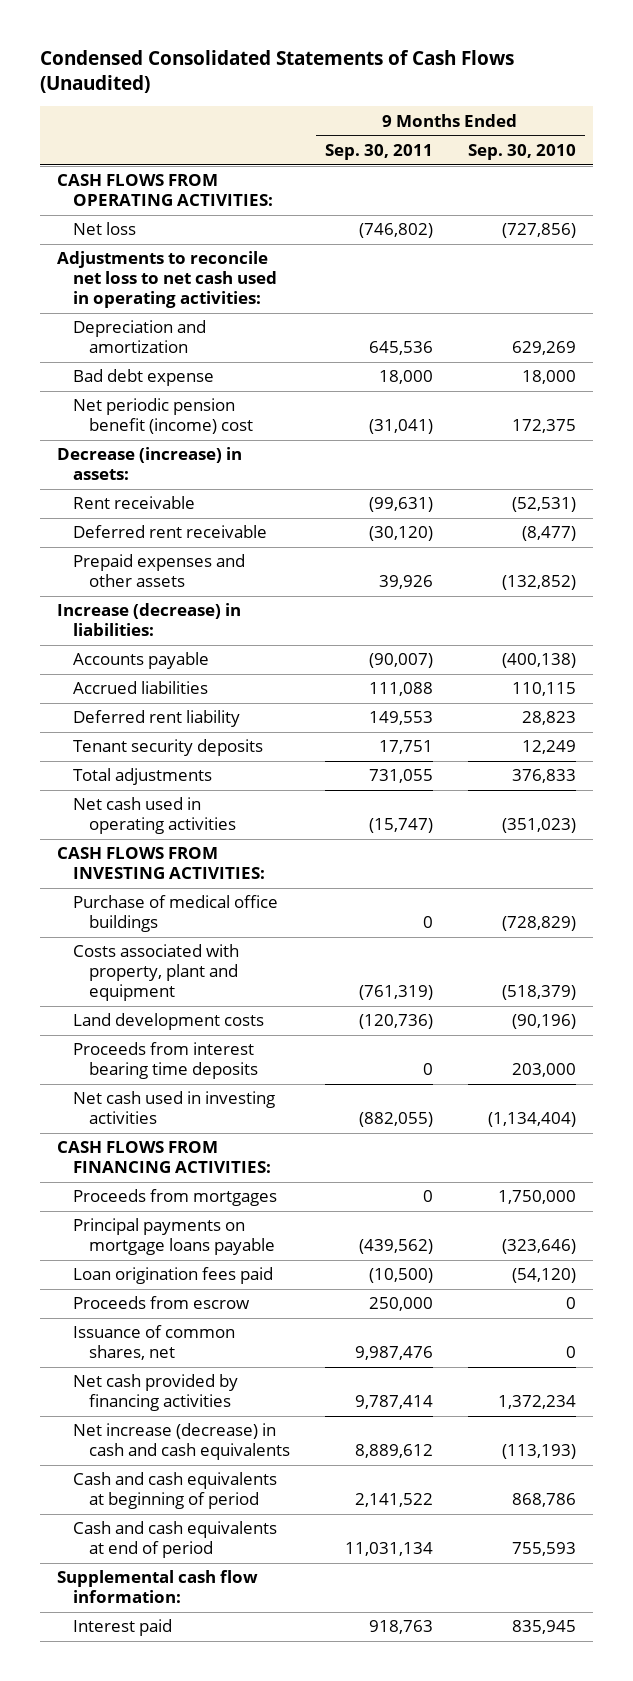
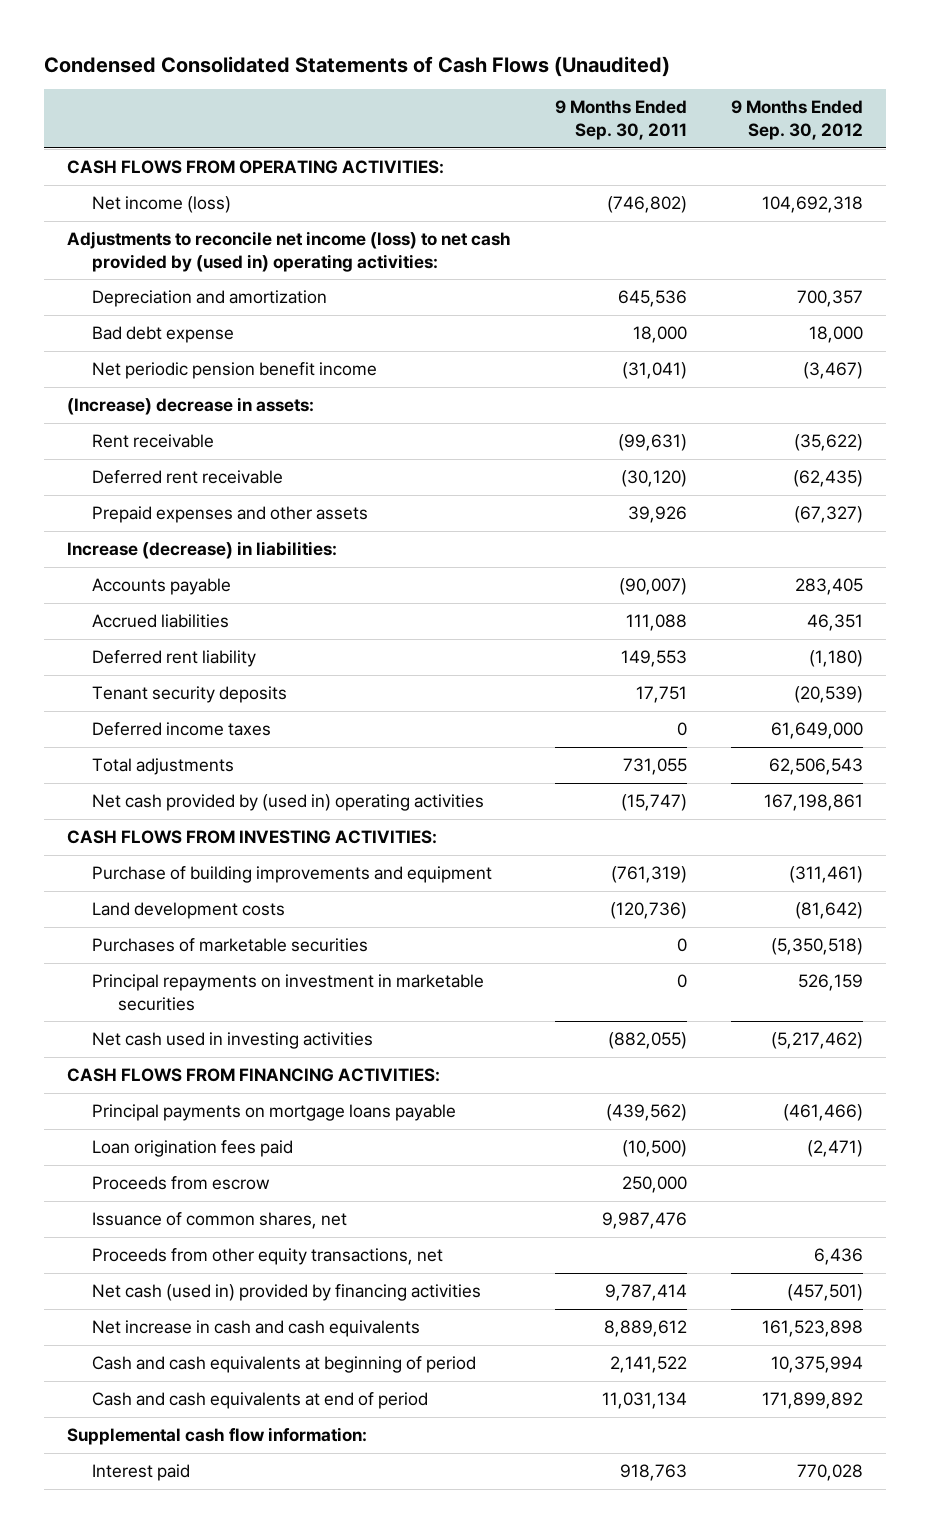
[467,143,576,160] Sep. 30, 2010 -> none
none -> [731,100,864,141] 9 Months Ended Sep. 30, 2012
[72,222,136,236] Net loss -> [92,196,232,214] Net income (loss)
[57,251,277,309] Adjustments to reconcile net loss to net cash used in operating activities: -> [66,231,511,272] Adjustments to reconcile net income (loss) to net cash provided by (used in) operating activities:
[72,398,253,435] Net periodic pension benefit (income) cost -> [92,362,378,380] Net periodic pension benefit income
[57,447,243,481] Decrease (increase) in assets: -> [66,397,314,416] (Increase) decrease in assets:
none -> [92,722,272,737] Deferred income taxes
[72,797,236,835] Net cash used in operating activities -> [92,794,485,812] Net cash provided by (used in) operating activities
[72,895,278,933] Purchase of medical office buildings -> none
[72,944,239,1002] Costs associated with property, plant and equipment -> [92,866,493,884] Purchase of building improvements and equipment
[72,1042,258,1080] Proceeds from interest bearing time deposits -> none
none -> [92,938,369,953] Purchases of marketable securities
none -> [92,974,485,1011] Principal repayments on investment in marketable securities
[72,1189,277,1207] Proceeds from mortgages -> none
none -> [92,1248,444,1266] Proceeds from other equity transactions, net
[72,1374,238,1412] Net cash provided by financing activities -> [92,1284,482,1302] Net cash (used in) provided by financing activities
[72,1423,290,1461] Net increase (decrease) in cash and cash equivalents -> [92,1320,421,1338] Net increase in cash and cash equivalents

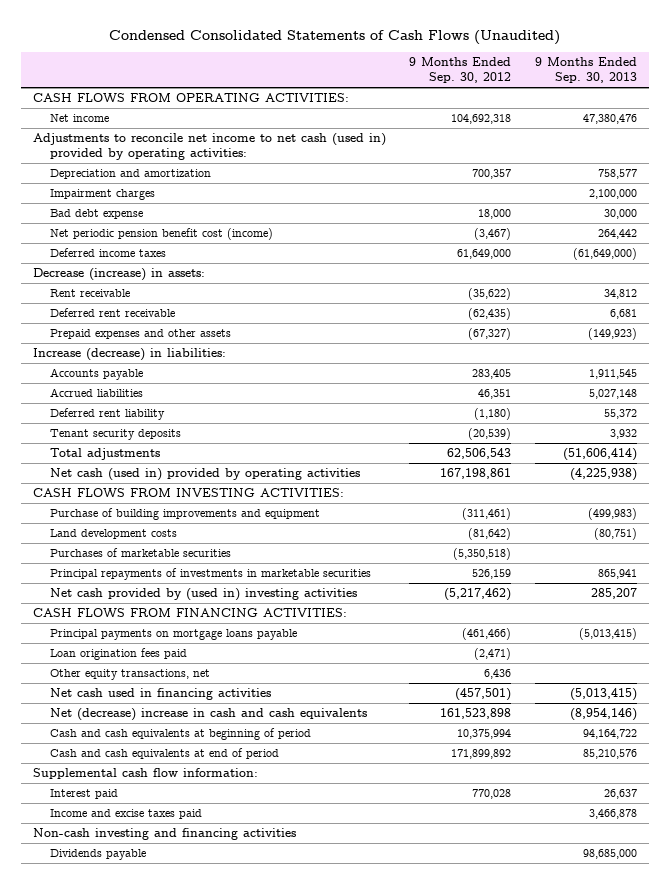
[554,100,687,141] 9 Months Ended Sep. 30, 2011 -> none
none -> [535,57,638,84] 9 Months Ended Sep. 30, 2013
[92,196,232,214] Net income (loss) -> [50,114,110,123] Net income
[66,231,511,272] Adjustments to reconcile net income (loss) to net cash provided by (used in) operating activities: -> [32,133,386,161] Adjustments to reconcile net income to net cash (used in) provided by operating activities:
none -> [50,189,156,201] Impairment charges
[92,362,378,380] Net periodic pension benefit income -> [50,228,274,241] Net periodic pension benefit cost (income)
[92,722,272,737] Deferred income taxes -> [50,248,167,258] Deferred income taxes
[66,397,314,416] (Increase) decrease in assets: -> [32,268,205,282] Decrease (increase) in assets:
[92,794,485,812] Net cash provided by (used in) operating activities -> [50,468,361,482] Net cash (used in) provided by operating activities
[92,974,485,1011] Principal repayments on investment in marketable securities -> [50,568,372,581] Principal repayments of investments in marketable securities
[92,1032,374,1050] Net cash used in investing activities -> [50,588,358,602] Net cash provided by (used in) investing activities
[92,1176,271,1191] Proceeds from escrow -> none
[92,1212,348,1230] Issuance of common shares, net -> none
[92,1248,444,1266] Proceeds from other equity transactions, net -> [50,669,211,681] Other equity transactions, net
[92,1284,482,1302] Net cash (used in) provided by financing activities -> [50,688,272,701] Net cash used in financing activities
[92,1320,421,1338] Net increase in cash and cash equivalents -> [50,708,368,722] Net (decrease) increase in cash and cash equivalents
none -> [50,809,203,820] Income and excise taxes paid
none -> [32,828,296,841] Non-cash investing and financing activities
none -> [50,849,147,861] Dividends payable

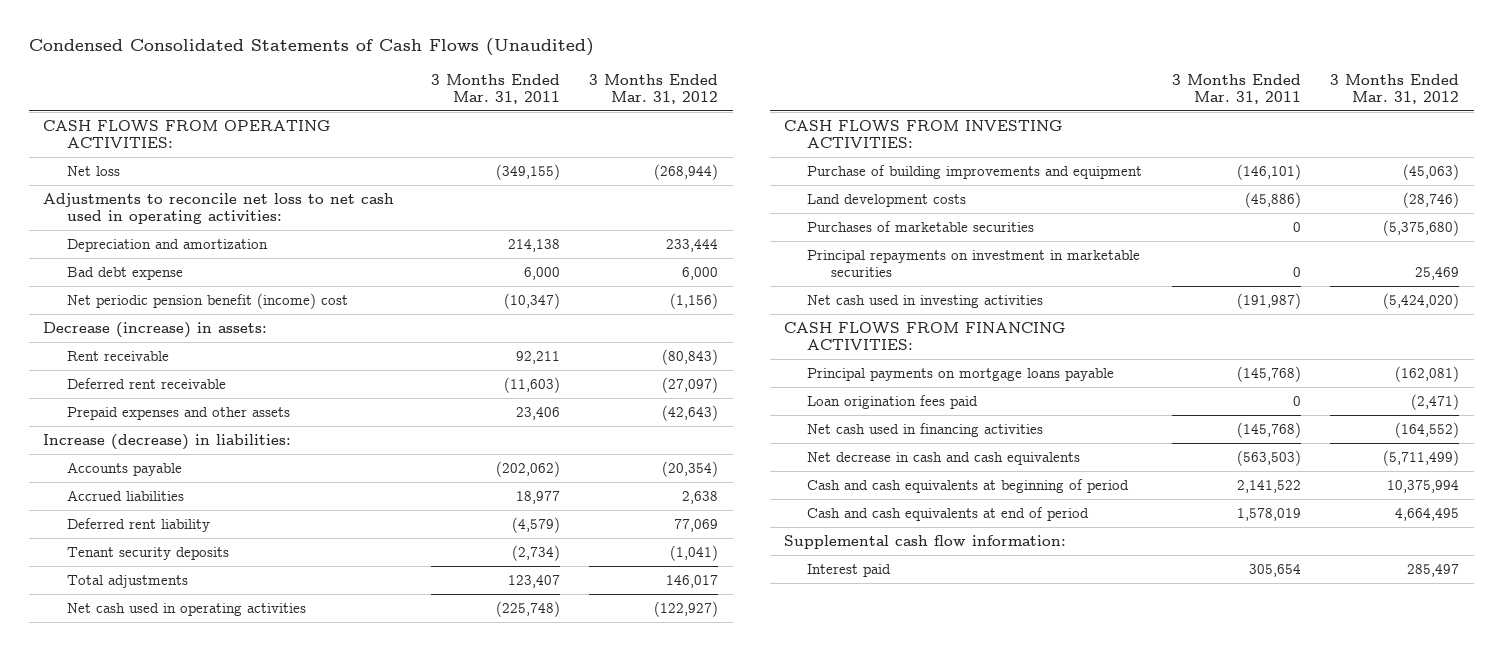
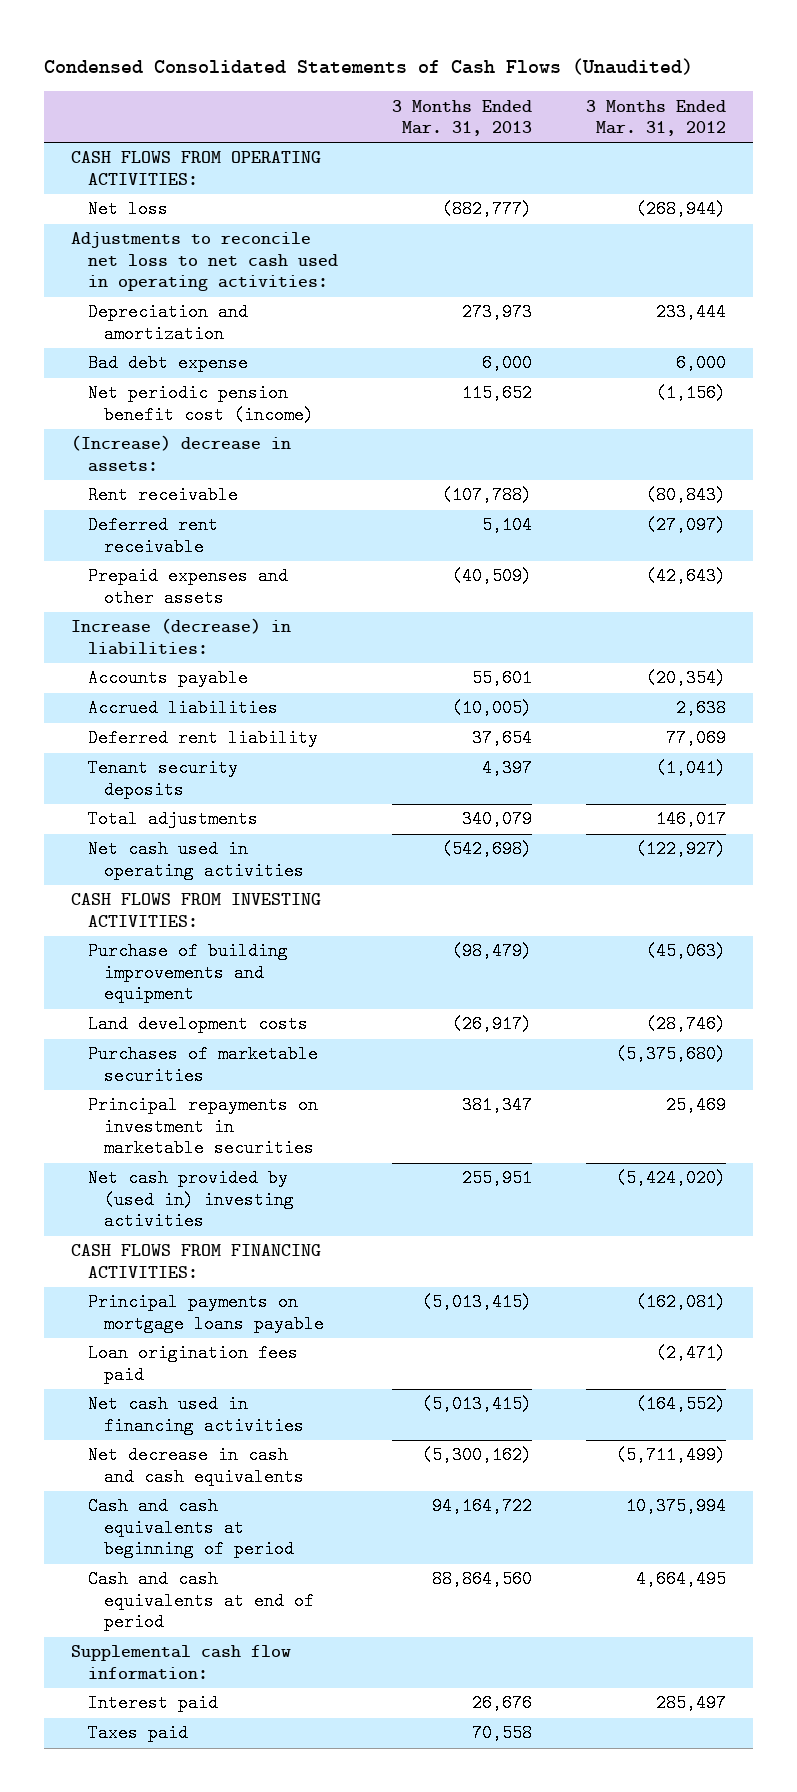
[431,73,561,104] 3 Months Ended Mar. 31, 2011 -> none
none -> [391,99,532,137] 3 Months Ended Mar. 31, 2013
[66,292,348,309] Net periodic pension benefit (income) cost -> [87,384,315,424] Net periodic pension benefit cost (income)
[43,321,268,338] Decrease (increase) in assets: -> [71,435,292,472] (Increase) decrease in assets:
[807,294,1044,308] Net cash used in investing activities -> [87,1169,295,1231] Net cash provided by (used in) investing activities
none -> [87,1724,188,1743] Taxes paid

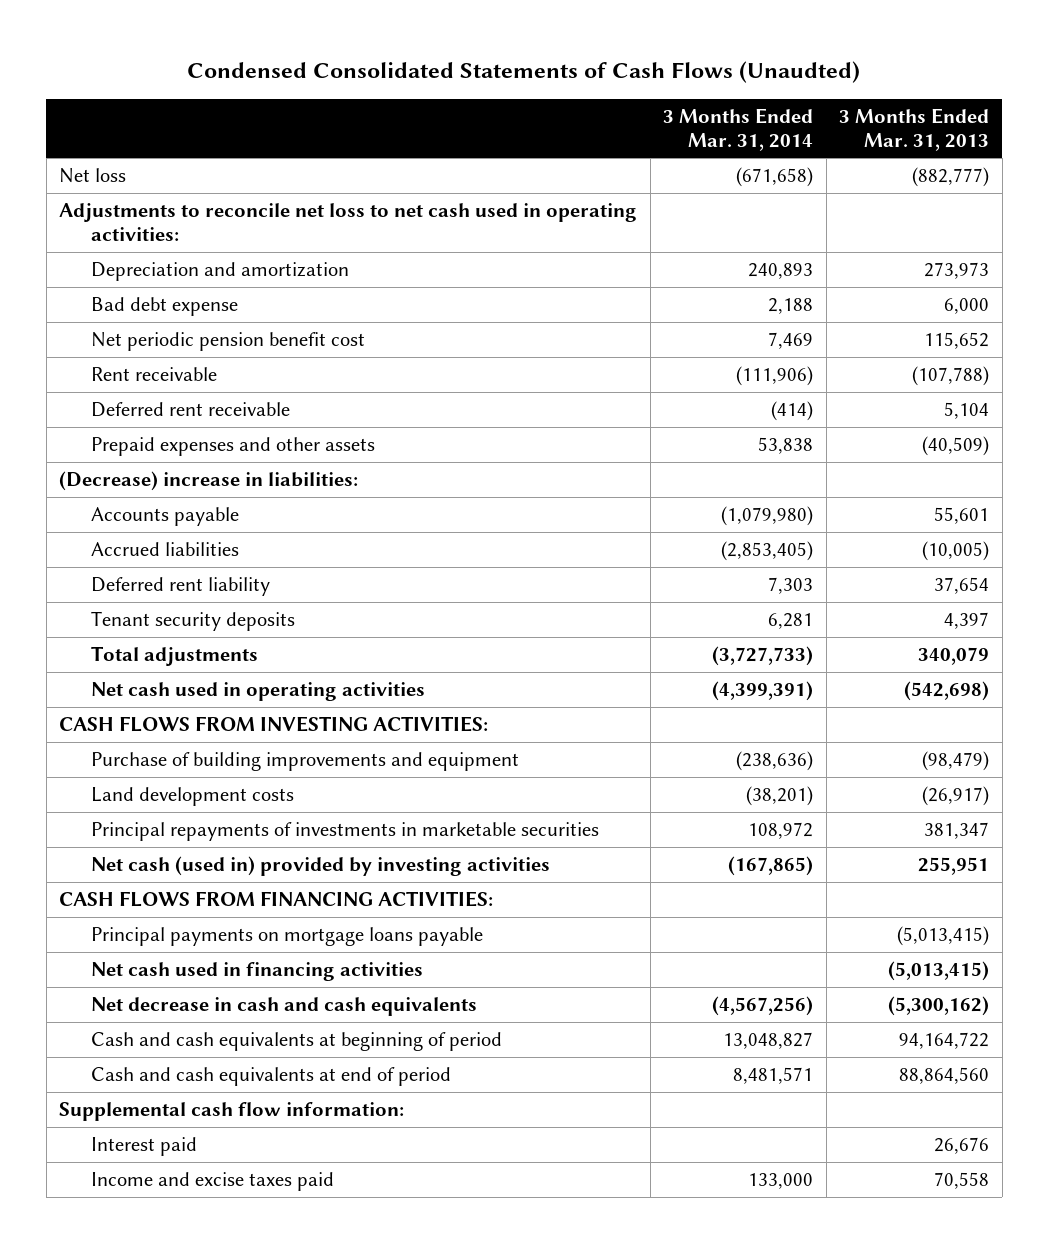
[44,57,694,75] Condensed Consolidated Statements of Cash Flows (Unaudited) -> [187,61,861,84] Condensed Consolidated Statements of Cash Flows (Unaudted)
[585,99,726,137] 3 Months Ended Mar. 31, 2012 -> none
none -> [663,107,814,151] 3 Months Ended Mar. 31, 2014
[71,151,322,185] CASH FLOWS FROM OPERATING ACTIVITIES: -> none
[71,435,292,472] (Increase) decrease in assets: -> none
[87,384,315,424] Net periodic pension benefit cost (income) -> [91,331,366,351] Net periodic pension benefit cost
[71,618,292,655] Increase (decrease) in liabilities: -> [59,470,359,491] (Decrease) increase in liabilities:
[87,1045,318,1085] Purchases of marketable securities -> none
[87,1096,318,1158] Principal repayments on investment in marketable securities -> [91,821,600,841] Principal repayments of investments in marketable securities
[87,1169,295,1231] Net cash provided by (used in) investing activities -> [91,855,551,876] Net cash (used in) provided by investing activities
[87,1344,298,1384] Loan origination fees paid -> none
[87,1724,188,1743] Taxes paid -> [91,1171,335,1191] Income and excise taxes paid

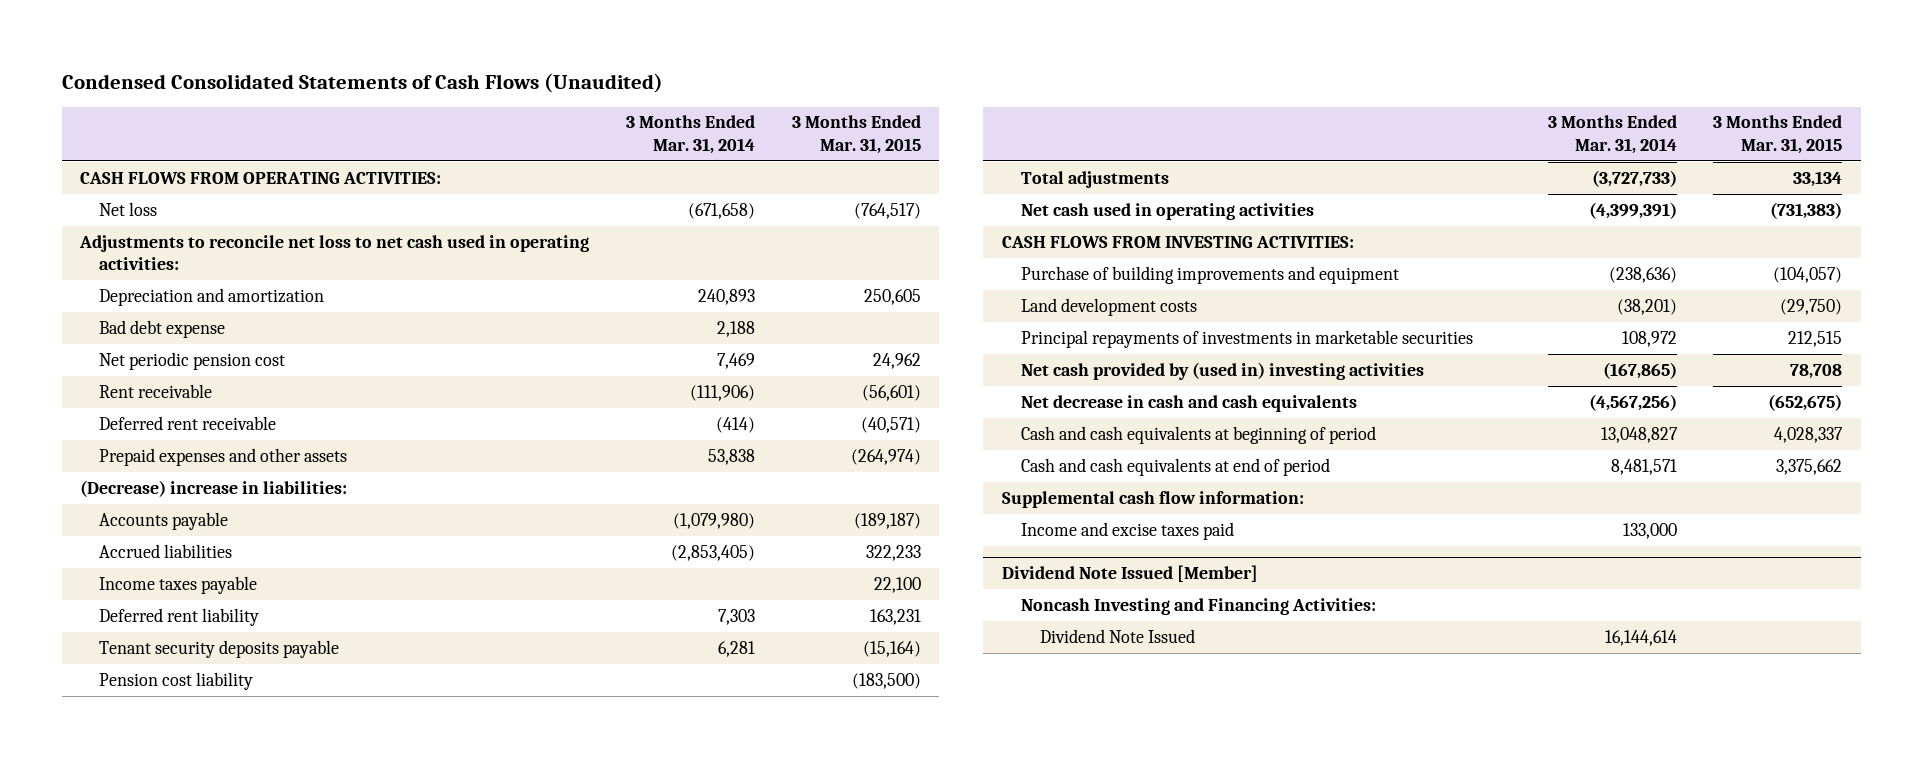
[187,61,861,84] Condensed Consolidated Statements of Cash Flows (Unaudted) -> [61,73,663,94] Condensed Consolidated Statements of Cash Flows (Unaudited)
[839,107,990,151] 3 Months Ended Mar. 31, 2013 -> none
none -> [791,115,921,154] 3 Months Ended Mar. 31, 2015
none -> [79,171,441,184] CASH FLOWS FROM OPERATING ACTIVITIES:
[91,331,366,351] Net periodic pension benefit cost -> [99,351,286,370] Net periodic pension cost
none -> [99,575,258,594] Income taxes payable
[91,610,296,631] Tenant security deposits -> [99,639,340,658] Tenant security deposits payable
none -> [99,671,254,690] Pension cost liability
[59,890,494,907] CASH FLOWS FROM FINANCING ACTIVITIES: -> none
[91,926,484,946] Principal payments on mortgage loans payable -> none
[91,961,424,981] Net cash used in financing activities -> none
[91,855,551,876] Net cash (used in) provided by investing activities -> [1020,361,1424,380] Net cash provided by (used in) investing activities
[91,1136,198,1156] Interest paid -> none
none -> [1001,564,1258,582] Dividend Note Issued [Member]
none -> [1020,597,1376,615] Noncash Investing and Financing Activities:
none -> [1039,628,1195,643] Dividend Note Issued

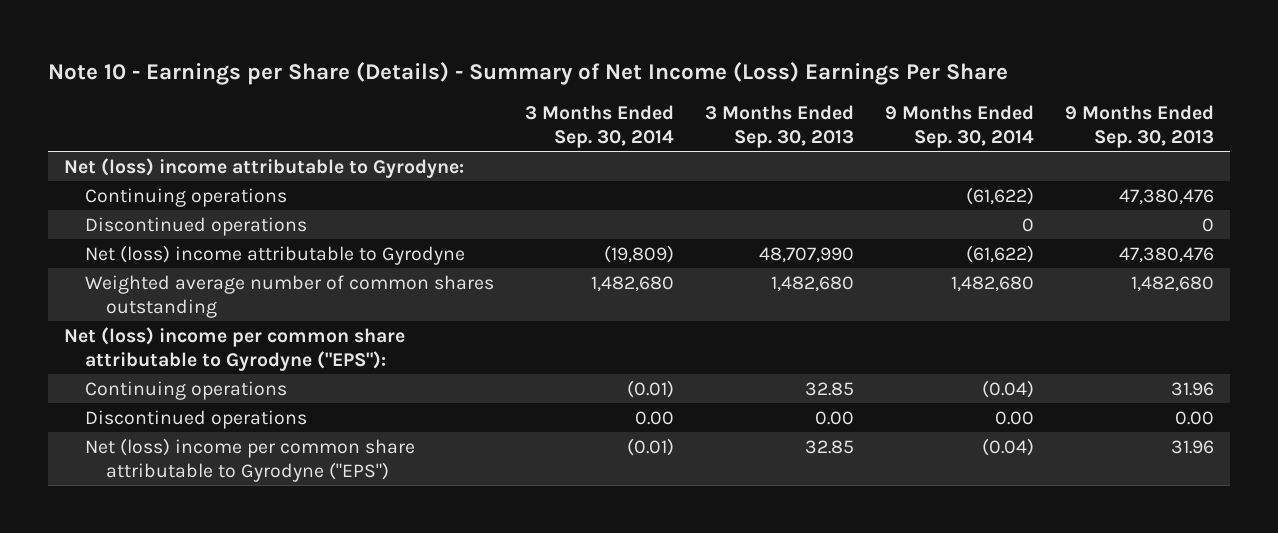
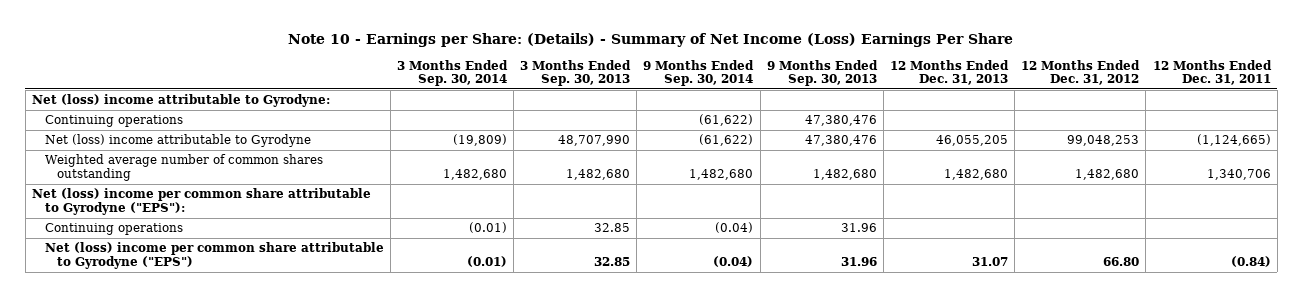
[48,61,1009,85] Note 10 - Earnings per Share (Details) - Summary of Net Income (Loss) Earnings Per Share -> [288,32,1014,47] Note 10 - Earnings per Share: (Details) - Summary of Net Income (Loss) Earnings Per Share
none -> [890,59,1010,86] 12 Months Ended Dec. 31, 2013
none -> [1021,59,1141,86] 12 Months Ended Dec. 31, 2012
none -> [1152,59,1272,86] 12 Months Ended Dec. 31, 2011
[84,216,307,236] Discontinued operations -> none
[84,409,307,429] Discontinued operations -> none

